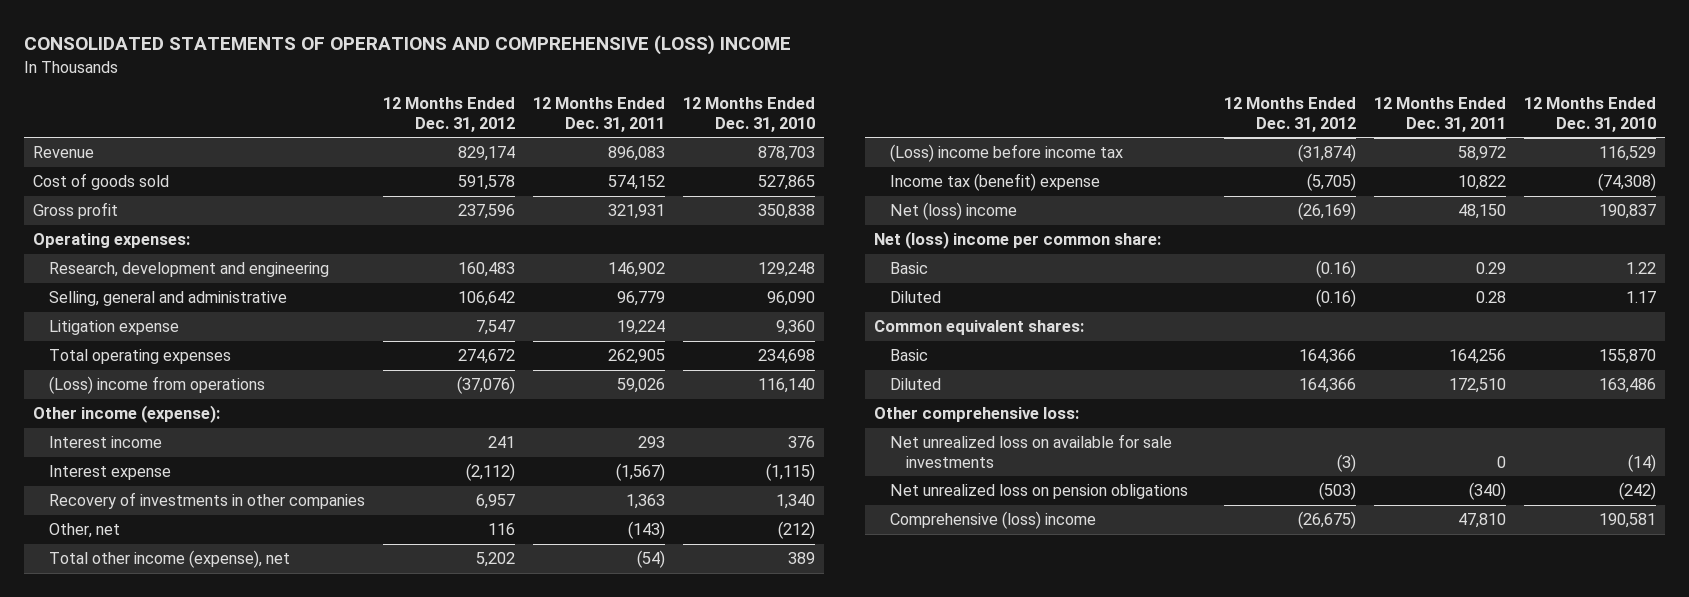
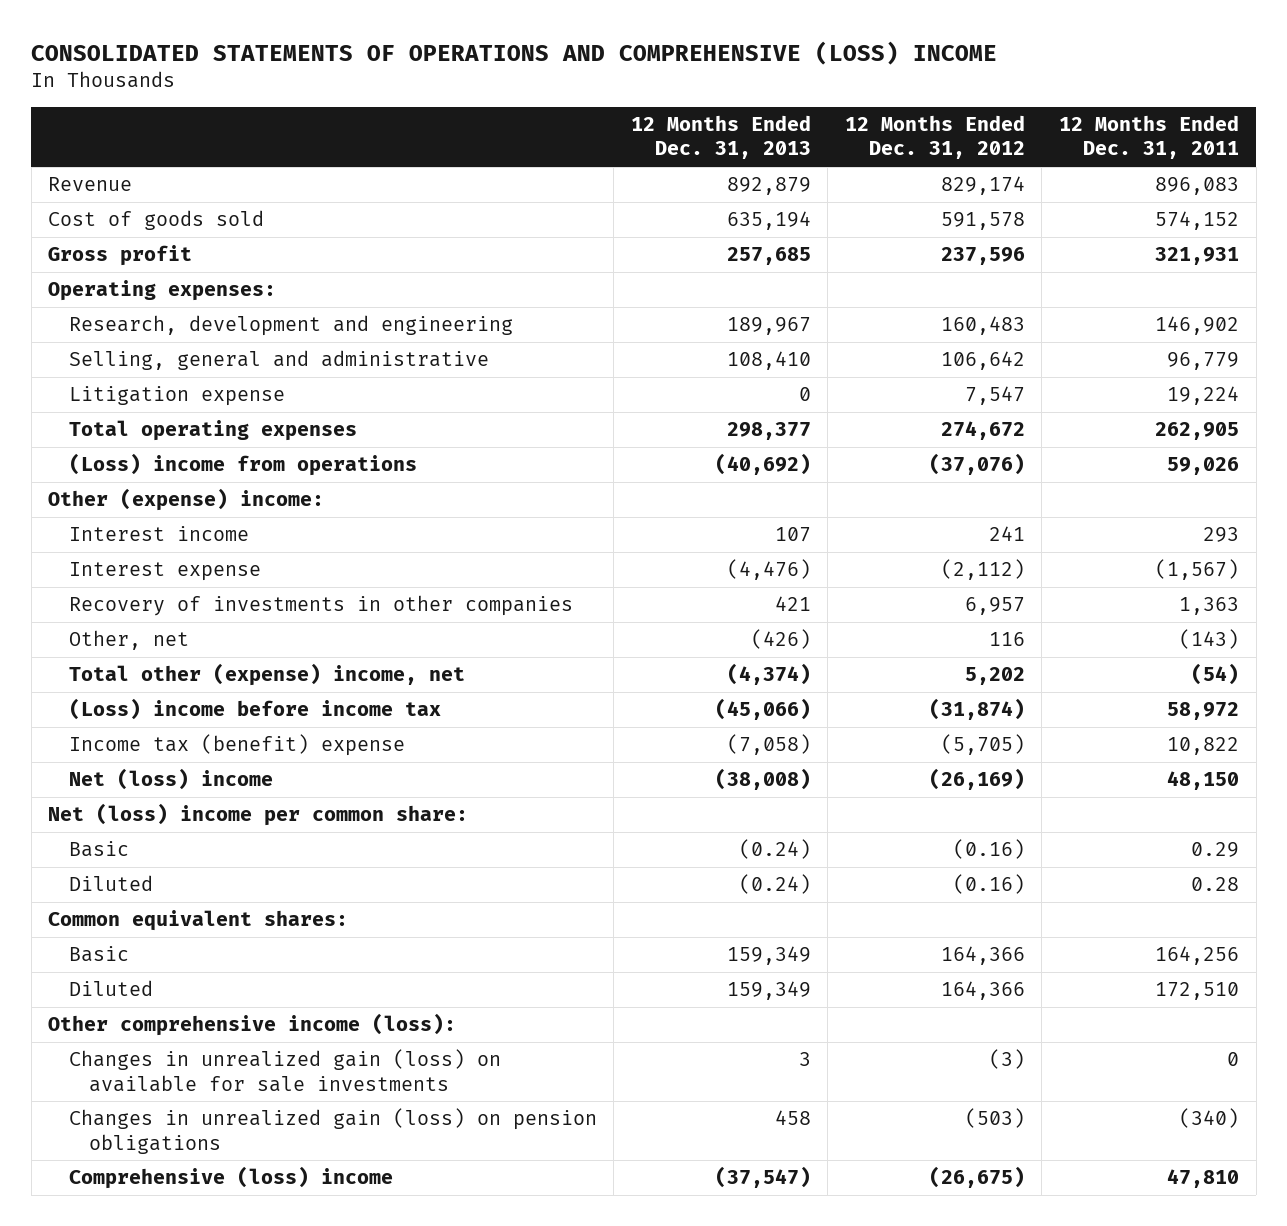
[682,97,815,132] 12 Months Ended Dec. 31, 2010 -> none
none -> [630,115,811,160] 12 Months Ended Dec. 31, 2013
[33,405,221,424] Other income (expense): -> [48,488,325,512] Other (expense) income:
[49,550,291,569] Total other income (expense), net -> [68,663,465,687] Total other (expense) income, net
[874,407,1080,423] Other comprehensive loss: -> [48,1013,457,1037] Other comprehensive income (loss):
[890,434,1173,468] Net unrealized loss on available for sale investments -> [68,1049,501,1092] Changes in unrealized gain (loss) on available for sale investments
[890,484,1189,500] Net unrealized loss on pension obligations -> [68,1108,597,1154] Changes in unrealized gain (loss) on pension obligations

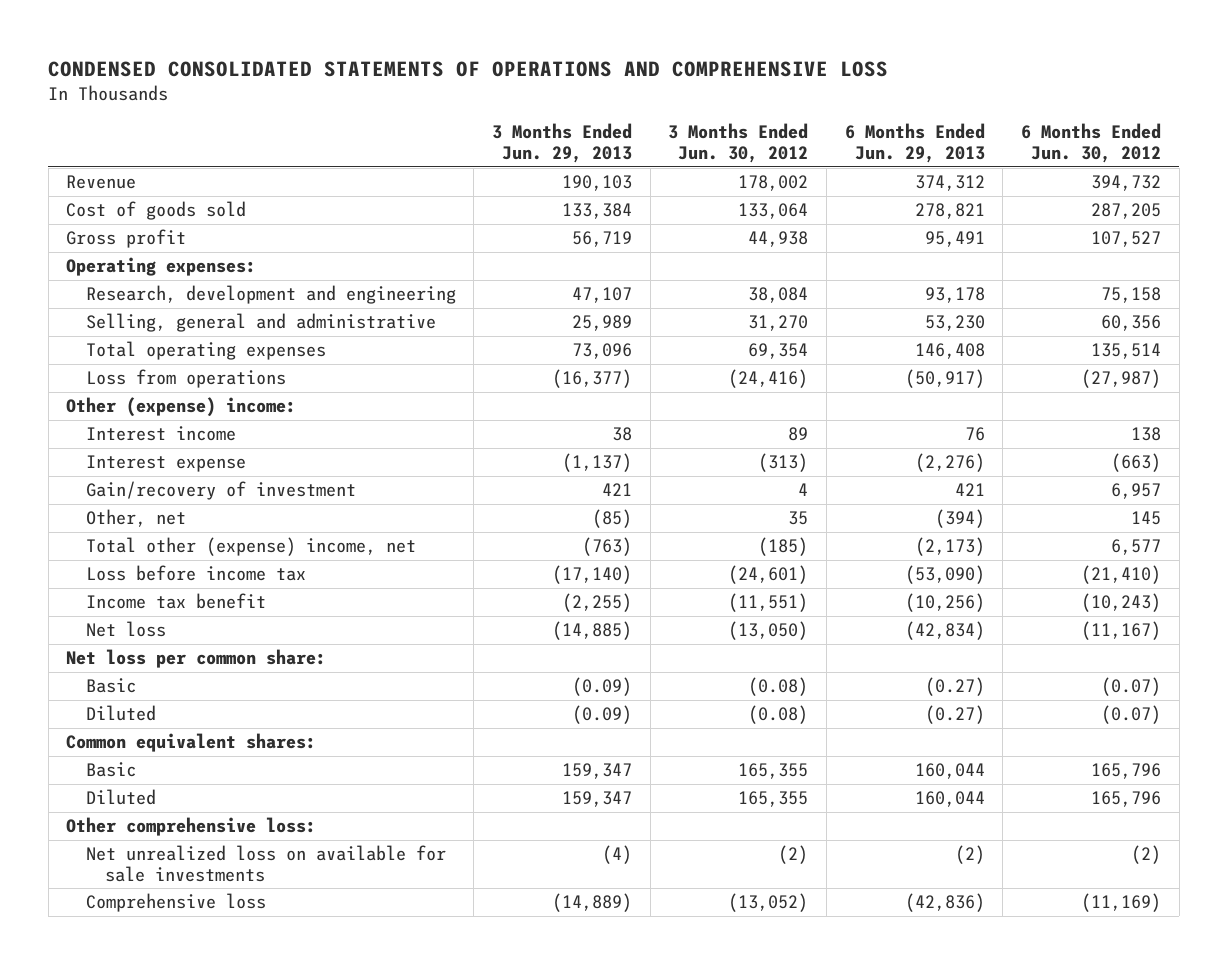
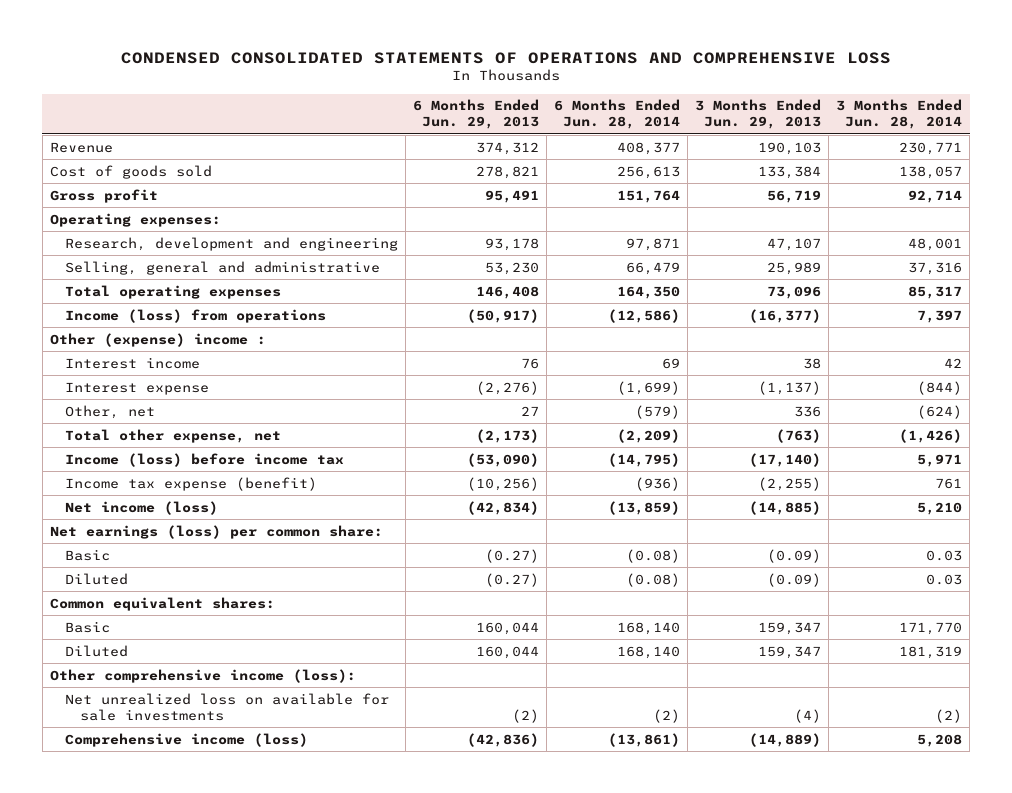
[668,123,809,164] 3 Months Ended Jun. 30, 2012 -> none
[1021,123,1162,164] 6 Months Ended Jun. 30, 2012 -> none
none -> [554,99,681,130] 6 Months Ended Jun. 28, 2014
none -> [836,99,963,130] 3 Months Ended Jun. 28, 2014
[85,369,286,389] Loss from operations -> [65,308,327,323] Income (loss) from operations
[66,397,297,418] Other (expense) income: -> [49,332,266,347] Other (expense) income :
[85,481,356,501] Gain/recovery of investment -> none
[591,509,632,529] (85) -> [794,405,822,417] 336
[934,509,985,529] (394) -> [521,405,540,416] 27
[85,537,416,557] Total other (expense) income, net -> [65,428,282,443] Total other expense, net
[85,565,306,582] Loss before income tax -> [65,452,345,467] Income (loss) before income tax
[85,593,266,610] Income tax benefit -> [65,476,318,491] Income tax expense (benefit)
[85,621,166,638] Net loss -> [65,500,219,515] Net income (loss)
[66,649,327,669] Net loss per common share: -> [49,524,383,539] Net earnings (loss) per common share:
[66,817,317,837] Other comprehensive loss: -> [49,668,356,683] Other comprehensive income (loss):
[85,893,266,913] Comprehensive loss -> [65,732,309,747] Comprehensive income (loss)

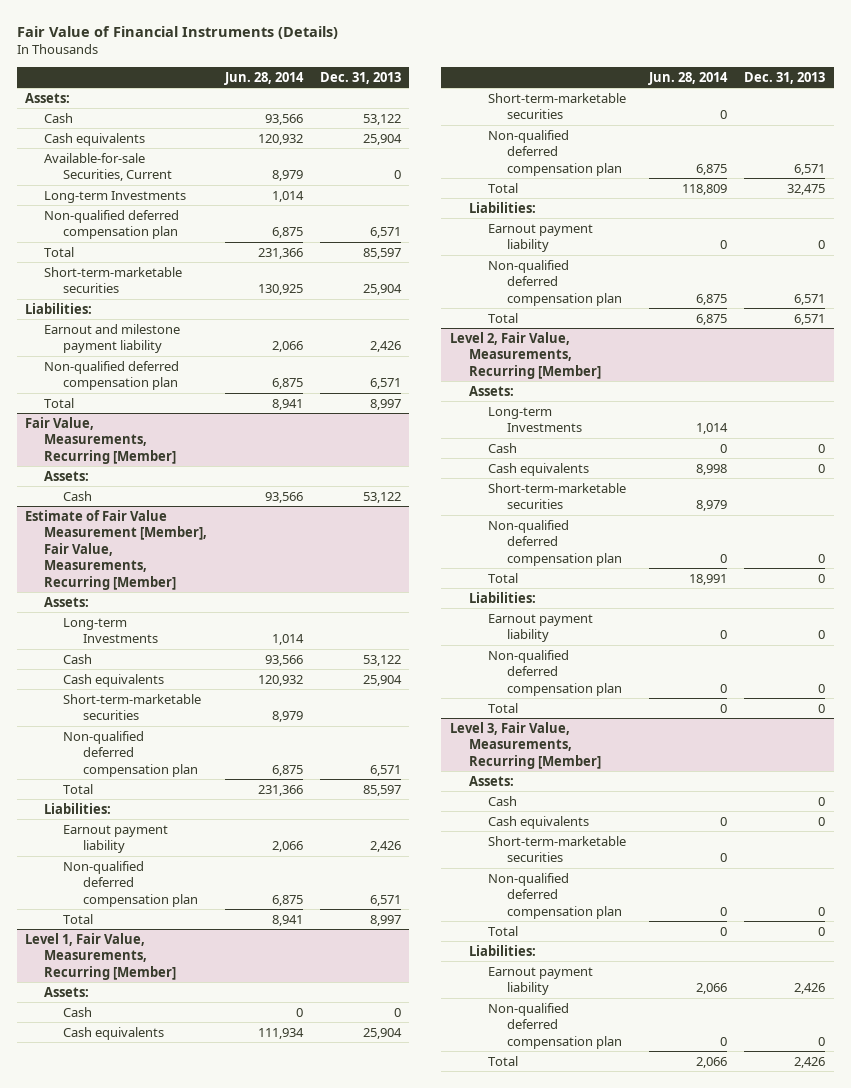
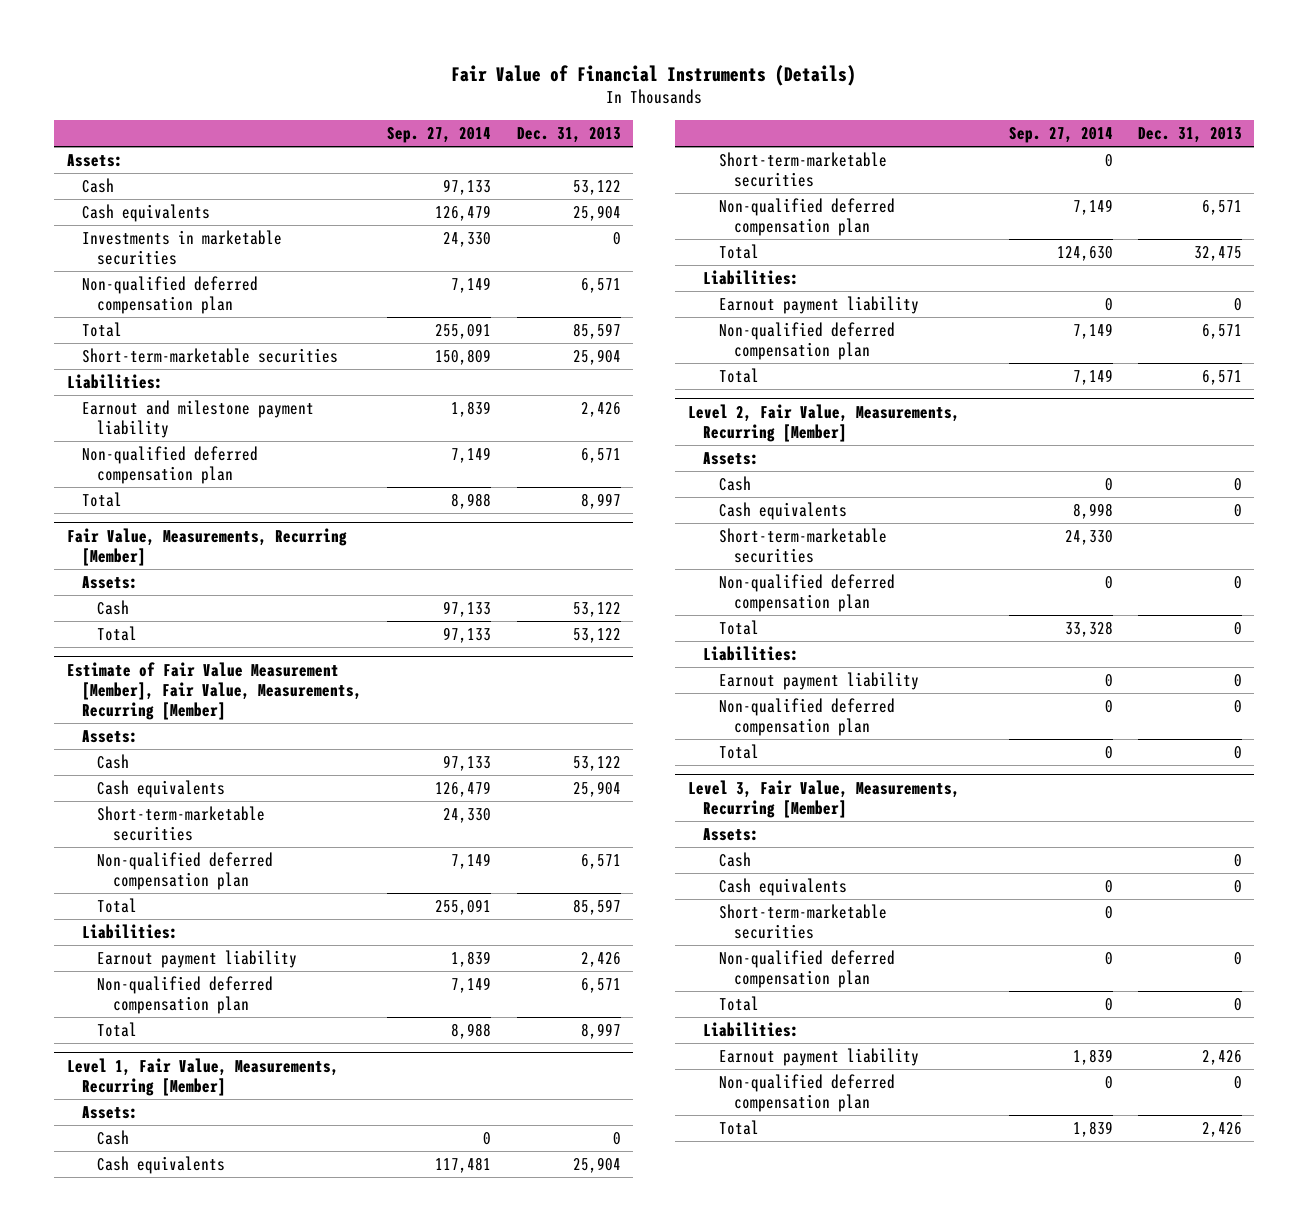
[223,71,304,85] Jun. 28, 2014 -> none
none -> [387,127,492,144] Sep. 27, 2014
[44,190,187,203] Long-term Investments -> none
[44,152,173,182] Available-for-sale Securities, Current -> [82,229,283,265] Investments in marketable securities
none -> [97,625,138,641] Total
[63,617,158,644] Long-term Investments -> none
[487,406,582,433] Long-term Investments -> none

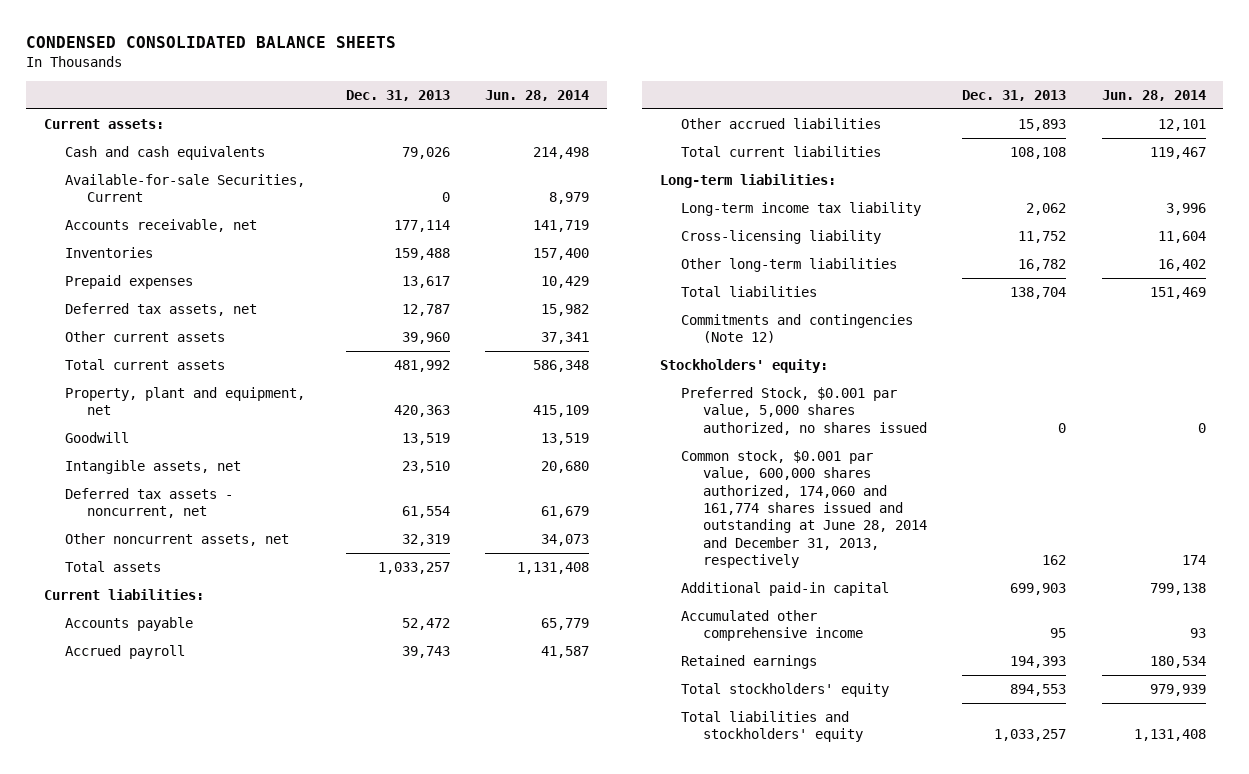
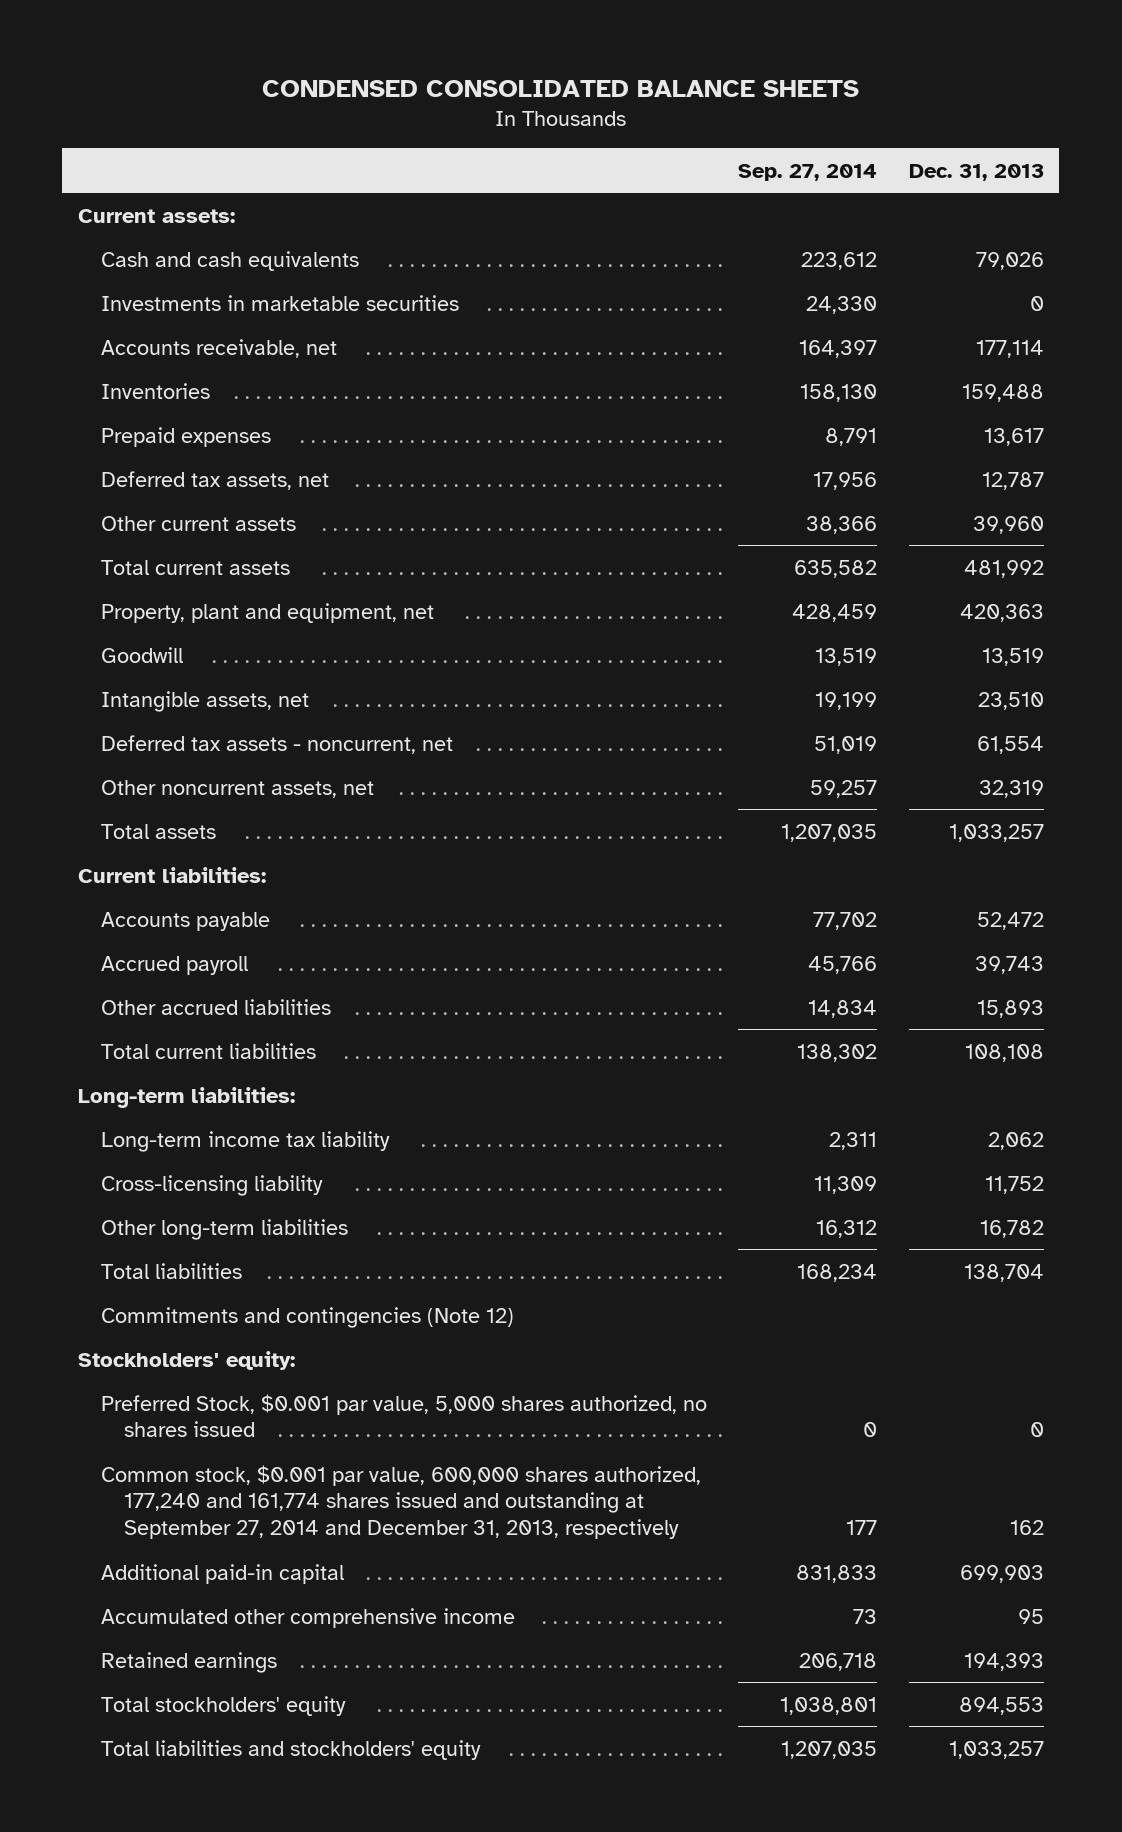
[485,90,590,102] Jun. 28, 2014 -> none
none -> [738,163,878,181] Sep. 27, 2014
[65,174,306,203] Available-for-sale Securities, Current -> [100,294,459,311] Investments in marketable securities
[681,450,927,568] Common stock, $0.001 par value, 600,000 shares authorized, 174,060 and 161,774 shares issued and outstanding at June 28, 2014 and December 31, 2013, respectively -> [100,1464,701,1540] Common stock, $0.001 par value, 600,000 shares authorized, 177,240 and 161,774 shares issued and outstanding at September 27, 2014 and December 31, 2013, respectively

